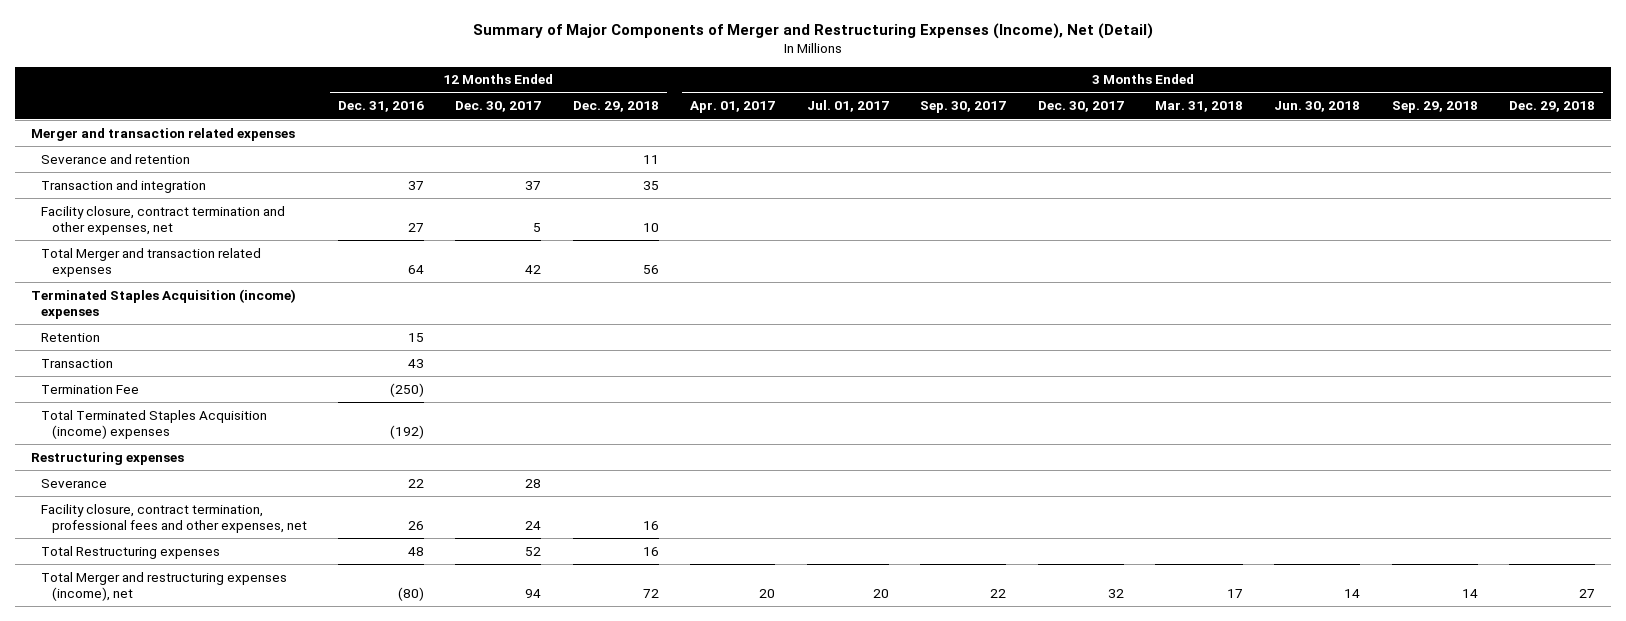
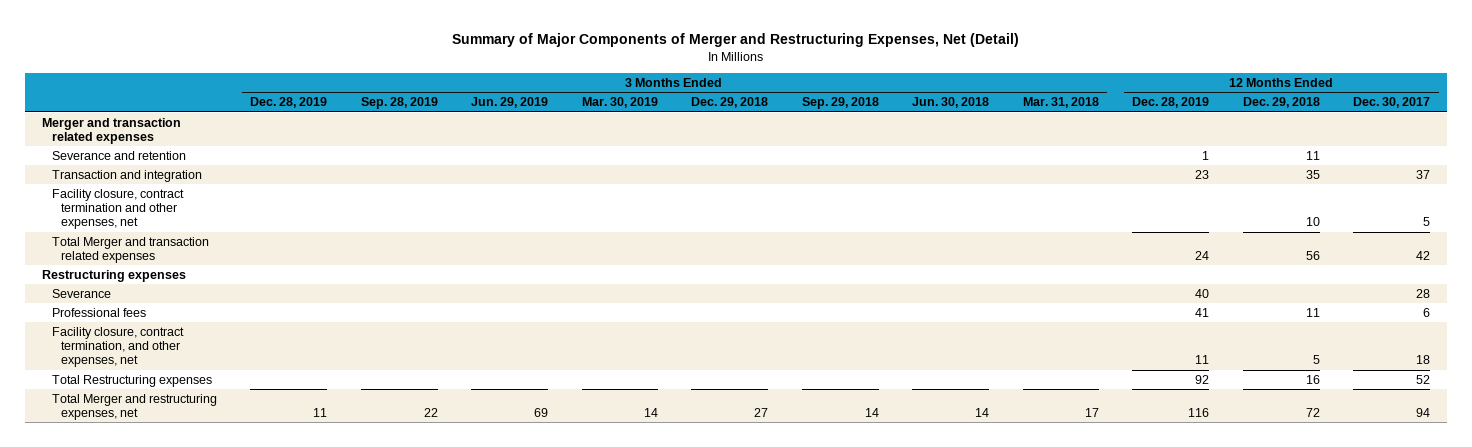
[472,23,1153,40] Summary of Major Components of Merger and Restructuring Expenses (Income), Net (Detail) -> [452,33,1020,48] Summary of Major Components of Merger and Restructuring Expenses, Net (Detail)
[338,101,425,113] Dec. 31, 2016 -> none
[690,101,776,114] Apr. 01, 2017 -> none
[806,100,889,113] Jul. 01, 2017 -> none
[920,101,1007,114] Sep. 30, 2017 -> none
[1037,101,1124,113] Dec. 30, 2017 -> none
none -> [250,97,328,109] Dec. 28, 2019
none -> [360,97,438,110] Sep. 28, 2019
none -> [471,97,549,109] Jun. 29, 2019
none -> [581,97,658,109] Mar. 30, 2019
none -> [1132,97,1210,109] Dec. 28, 2019
[30,288,296,319] Terminated Staples Acquisition (income) expenses -> none
[41,332,101,342] Retention -> none
[41,358,114,368] Transaction -> none
[41,384,140,394] Termination Fee -> none
[41,409,268,439] Total Terminated Staples Acquisition (income) expenses -> none
none -> [51,307,146,317] Professional fees
[41,503,307,533] Facility closure, contract termination, professional fees and other expenses, net -> [51,326,184,368] Facility closure, contract termination, and other expenses, net
[525,520,542,530] 24 -> [1416,355,1431,365] 18
[642,520,659,530] 16 -> [1312,355,1320,365] 5
[41,571,288,601] Total Merger and restructuring expenses (income), net -> [51,393,217,421] Total Merger and restructuring expenses, net

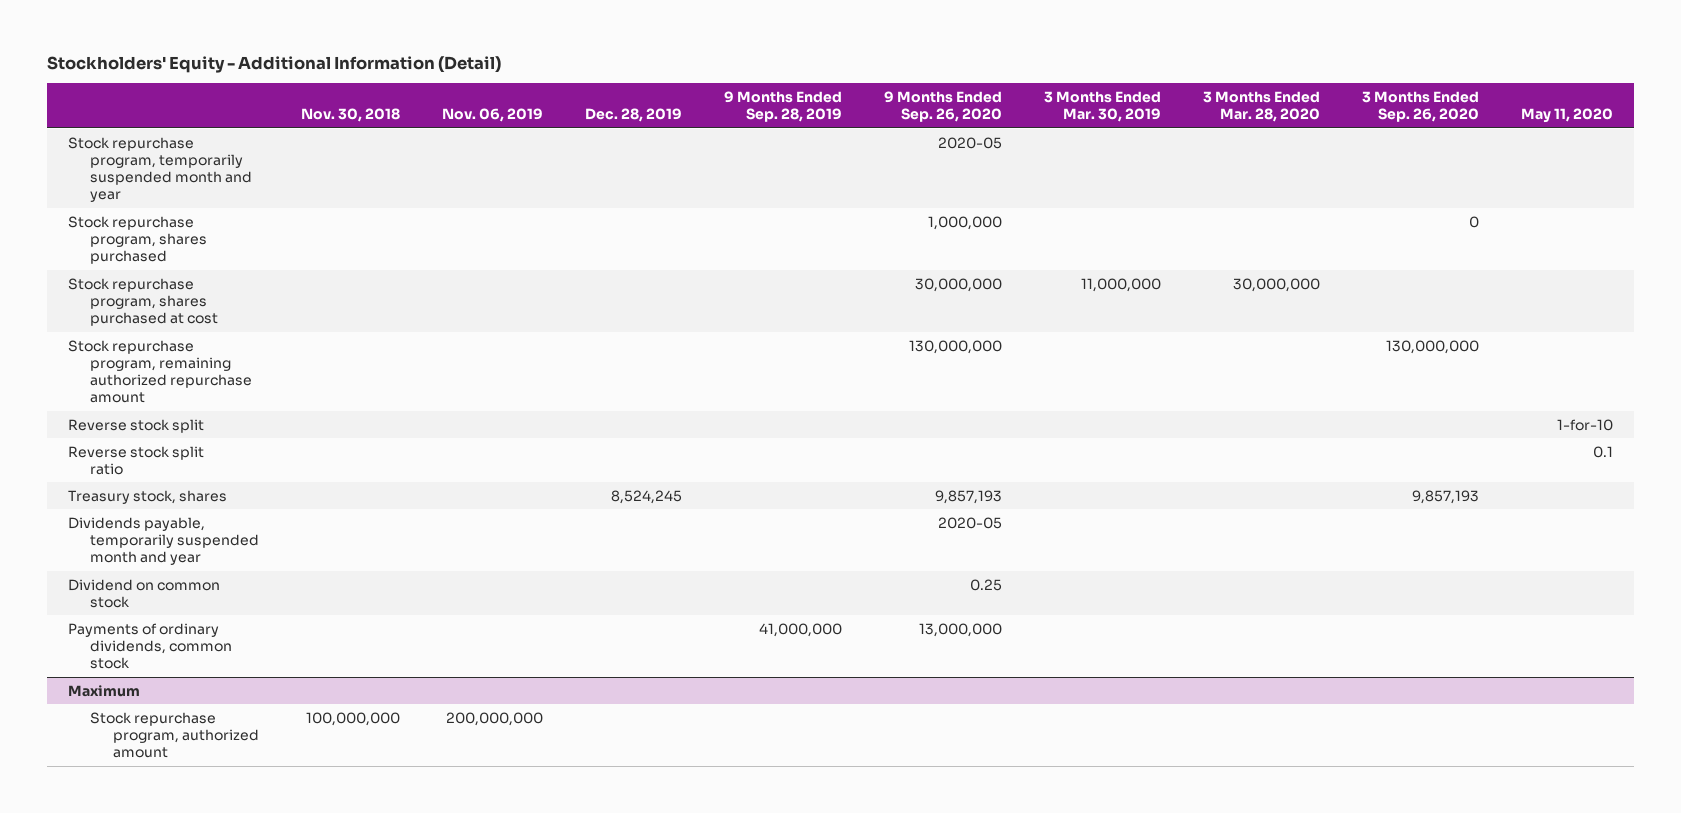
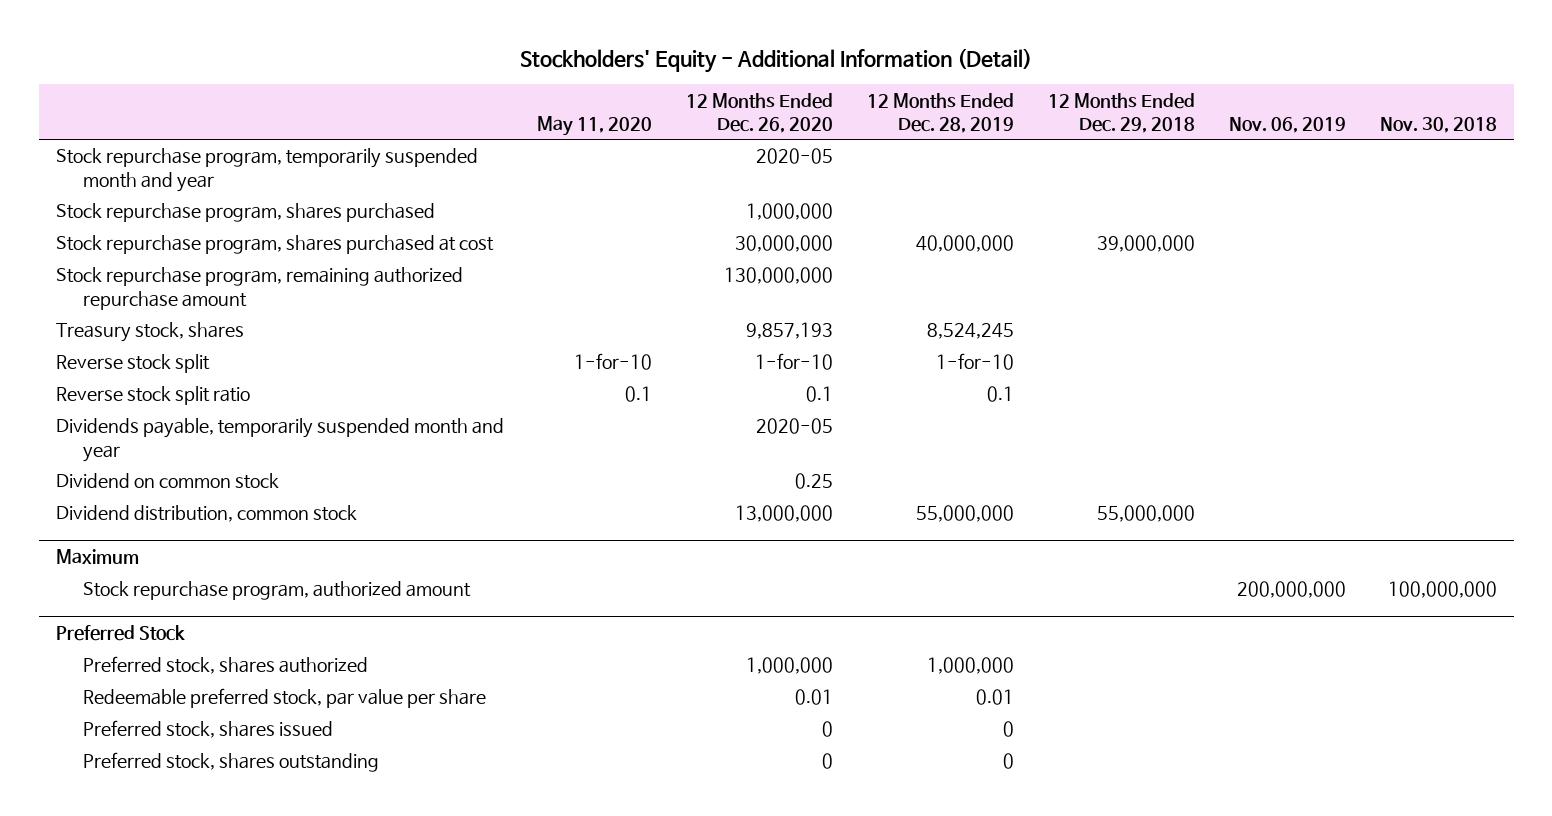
[585,108,683,123] Dec. 28, 2019 -> none
[724,91,843,123] 9 Months Ended Sep. 28, 2019 -> none
[884,91,1003,123] 9 Months Ended Sep. 26, 2020 -> none
[1044,91,1162,123] 3 Months Ended Mar. 30, 2019 -> none
[1203,91,1321,123] 3 Months Ended Mar. 28, 2020 -> none
[1361,91,1479,123] 3 Months Ended Sep. 26, 2020 -> none
none -> [686,92,834,133] 12 Months Ended Dec. 26, 2020
none -> [867,92,1015,133] 12 Months Ended Dec. 28, 2019
none -> [1047,92,1195,133] 12 Months Ended Dec. 29, 2018
[68,489,228,504] Treasury stock, shares -> [55,322,244,343] Treasury stock, shares
[68,622,233,670] Payments of ordinary dividends, common stock -> [55,505,357,523] Dividend distribution, common stock
none -> [55,625,185,642] Preferred Stock
none -> [82,656,368,675] Preferred stock, shares authorized
none -> [82,688,486,709] Redeemable preferred stock, par value per share
none -> [82,720,333,739] Preferred stock, shares issued
none -> [82,752,379,773] Preferred stock, shares outstanding

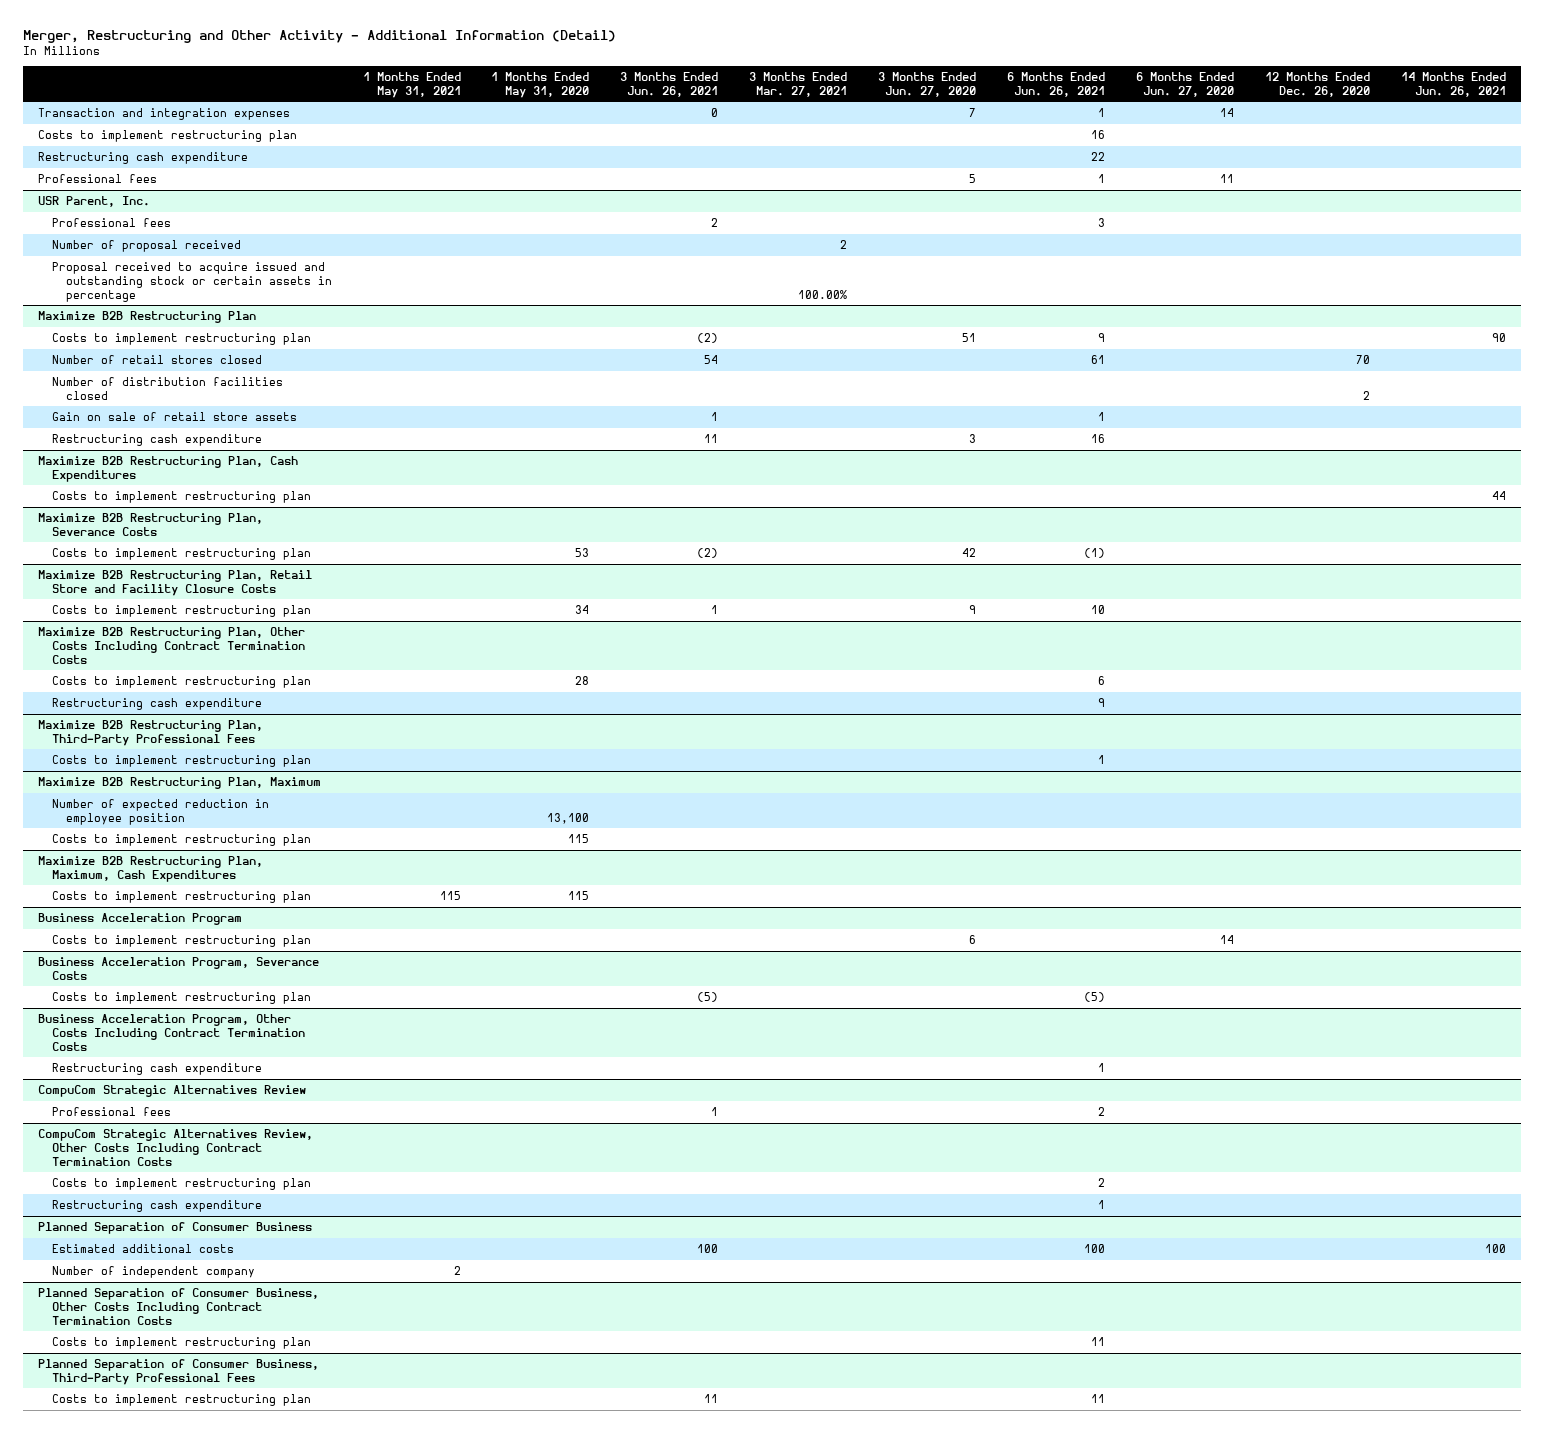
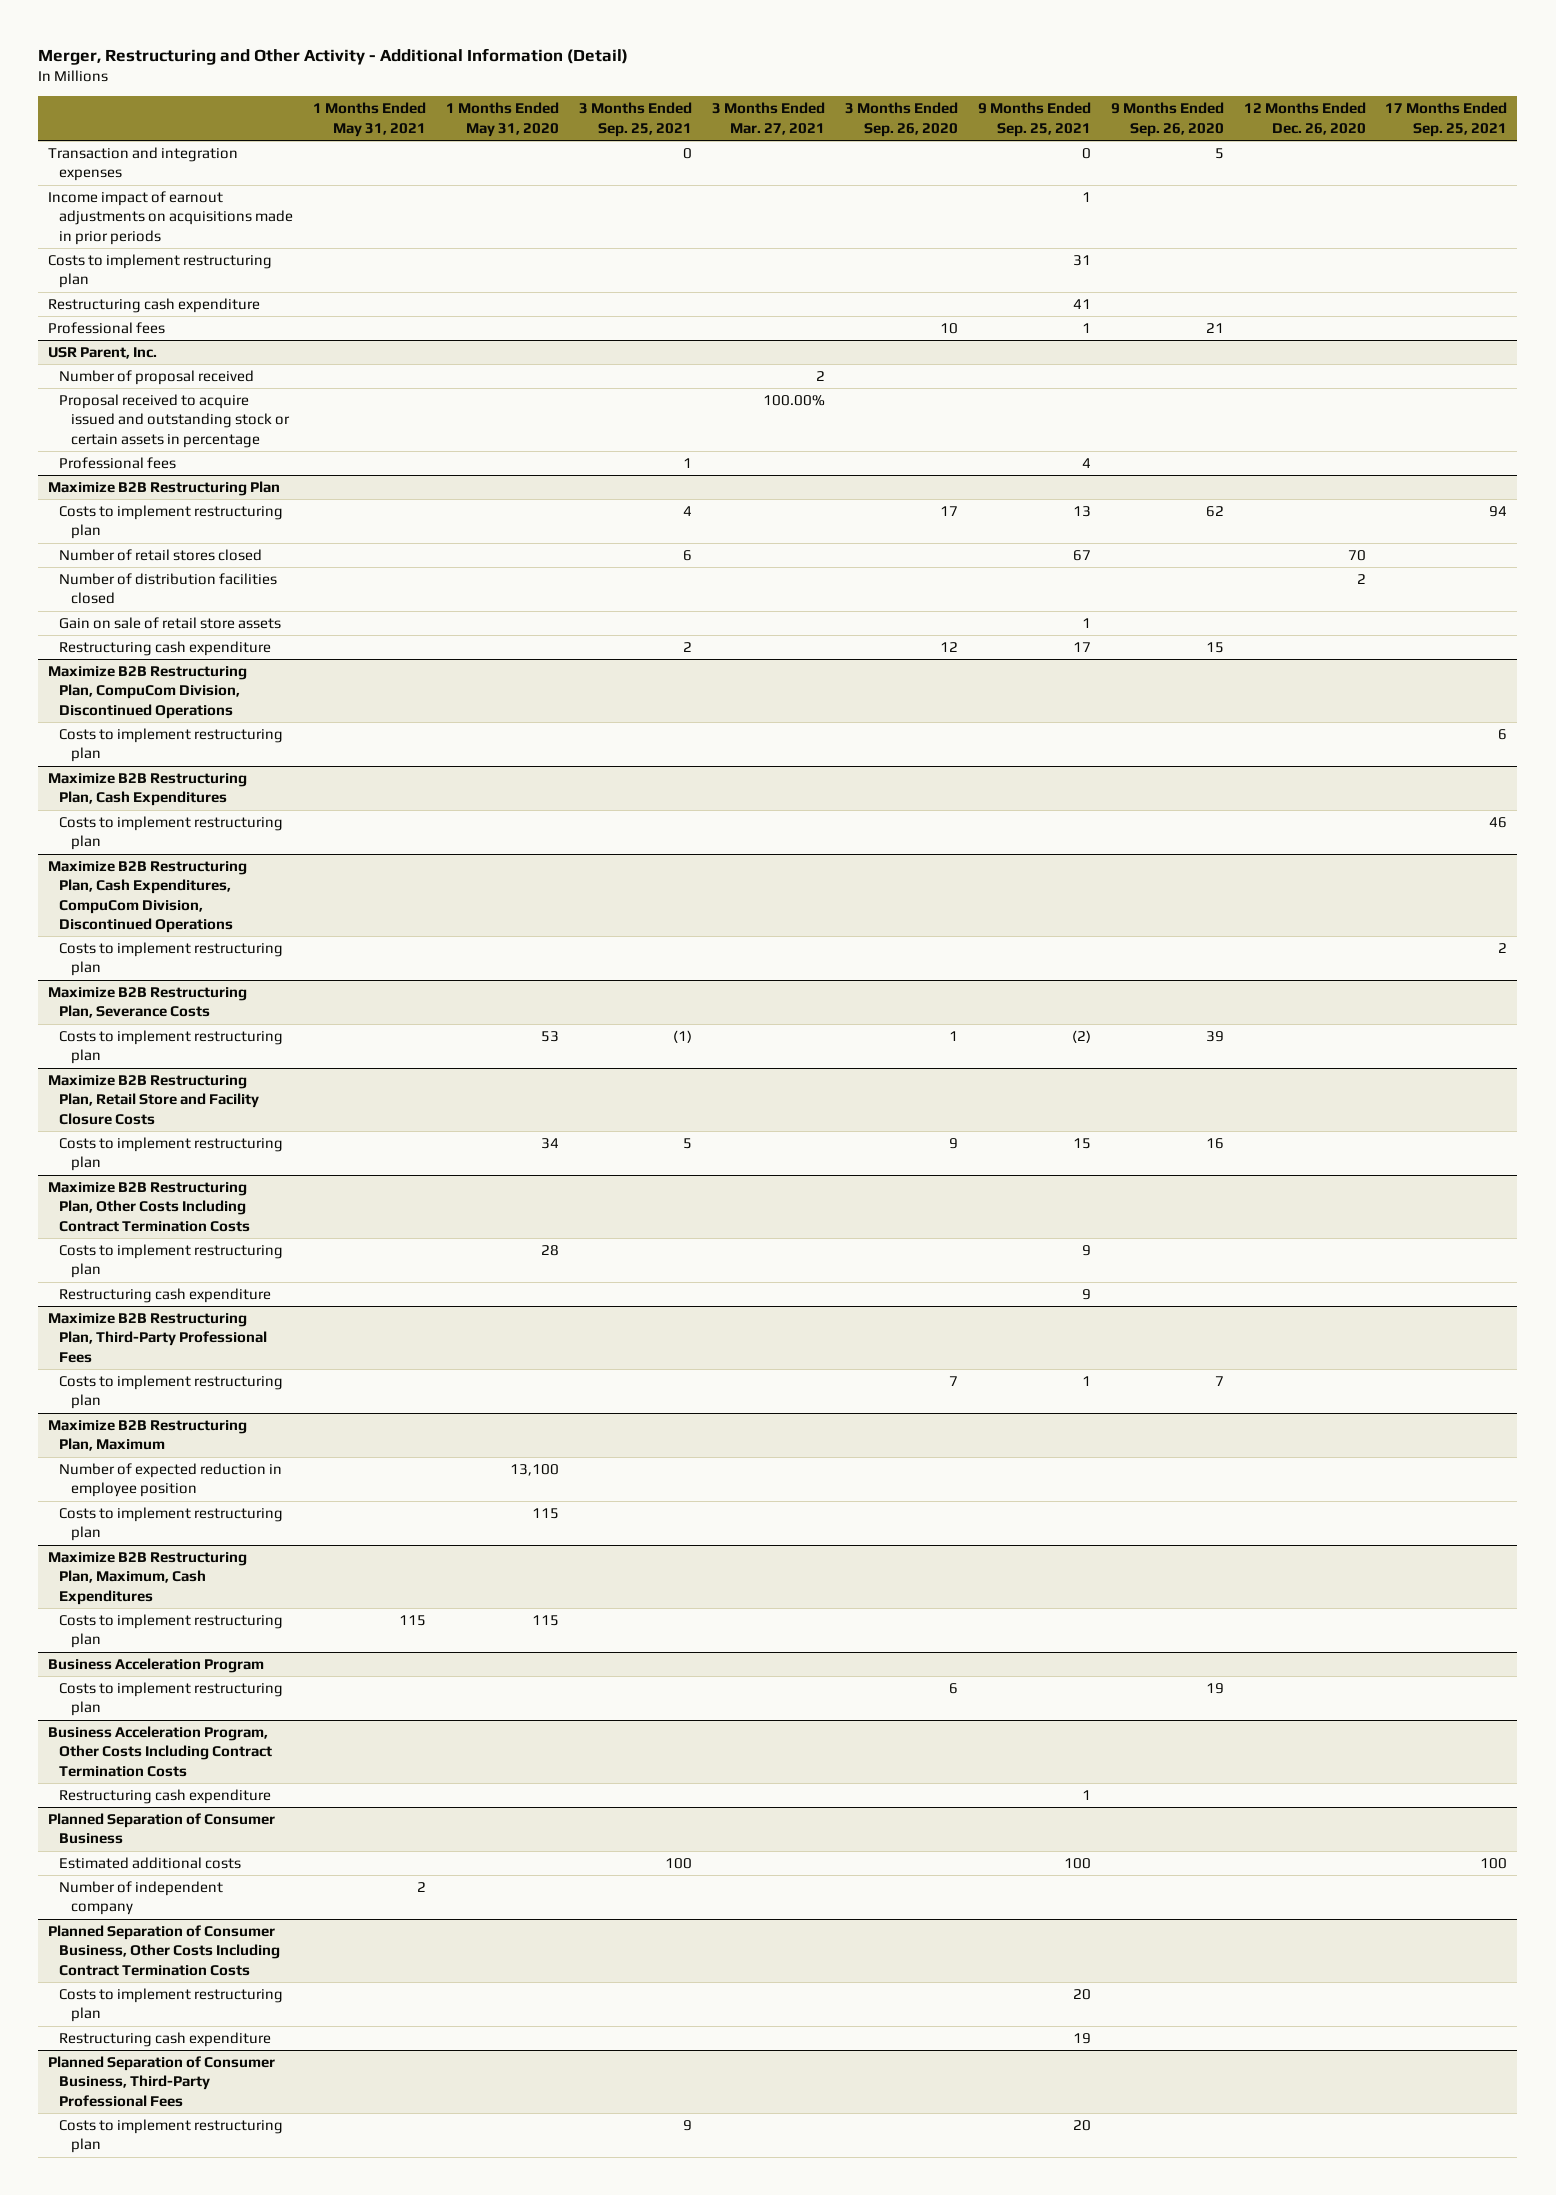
[620,71,719,97] 3 Months Ended Jun. 26, 2021 -> none
[878,71,977,97] 3 Months Ended Jun. 27, 2020 -> none
[1007,71,1106,97] 6 Months Ended Jun. 26, 2021 -> none
[1135,71,1234,97] 6 Months Ended Jun. 27, 2020 -> none
[1400,71,1506,97] 14 Months Ended Jun. 26, 2021 -> none
none -> [579,102,693,137] 3 Months Ended Sep. 25, 2021
none -> [844,102,958,137] 3 Months Ended Sep. 26, 2020
none -> [977,102,1091,137] 9 Months Ended Sep. 25, 2021
none -> [1110,102,1224,137] 9 Months Ended Sep. 26, 2020
none -> [1385,102,1508,137] 17 Months Ended Sep. 25, 2021
none -> [48,191,294,245] Income impact of earnout adjustments on acquisitions made in prior periods
[51,217,171,227] Professional fees -> [59,457,177,470] Professional fees
none -> [48,666,248,719] Maximize B2B Restructuring Plan, CompuCom Division, Discontinued Operations
none -> [59,728,284,763] Costs to implement restructuring plan
none -> [48,861,248,933] Maximize B2B Restructuring Plan, Cash Expenditures, CompuCom Division, Discontinued Operations
none -> [59,942,284,977] Costs to implement restructuring plan
[38,956,320,980] Business Acceleration Program, Severance Costs -> none
[51,991,311,1004] Costs to implement restructuring plan -> none
[38,1084,307,1097] CompuCom Strategic Alternatives Review -> none
[51,1106,171,1116] Professional fees -> none
[38,1128,314,1166] CompuCom Strategic Alternatives Review, Other Costs Including Contract Termination Costs -> none
[51,1177,311,1190] Costs to implement restructuring plan -> none
[51,1199,262,1212] Restructuring cash expenditure -> none
none -> [59,2032,272,2048] Restructuring cash expenditure

